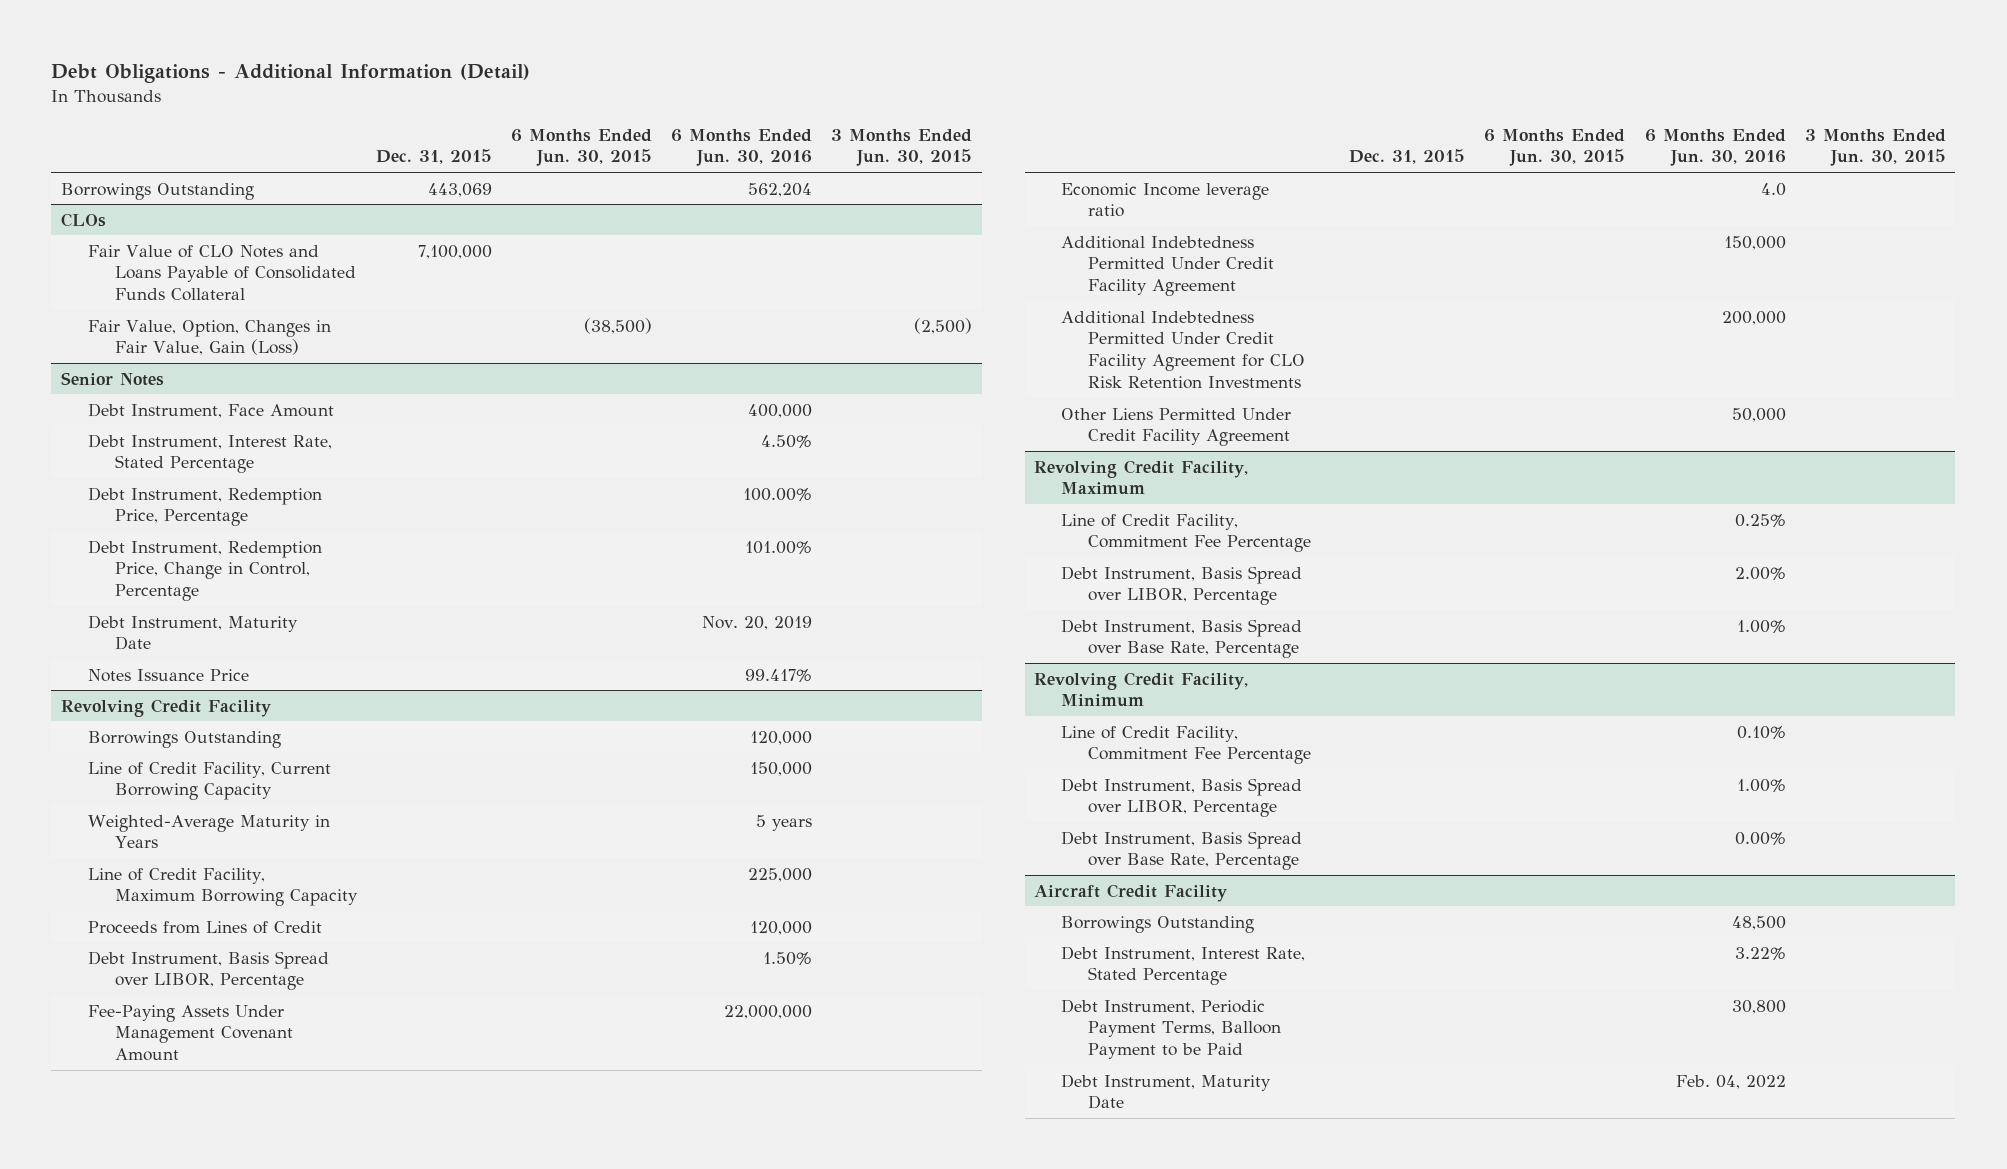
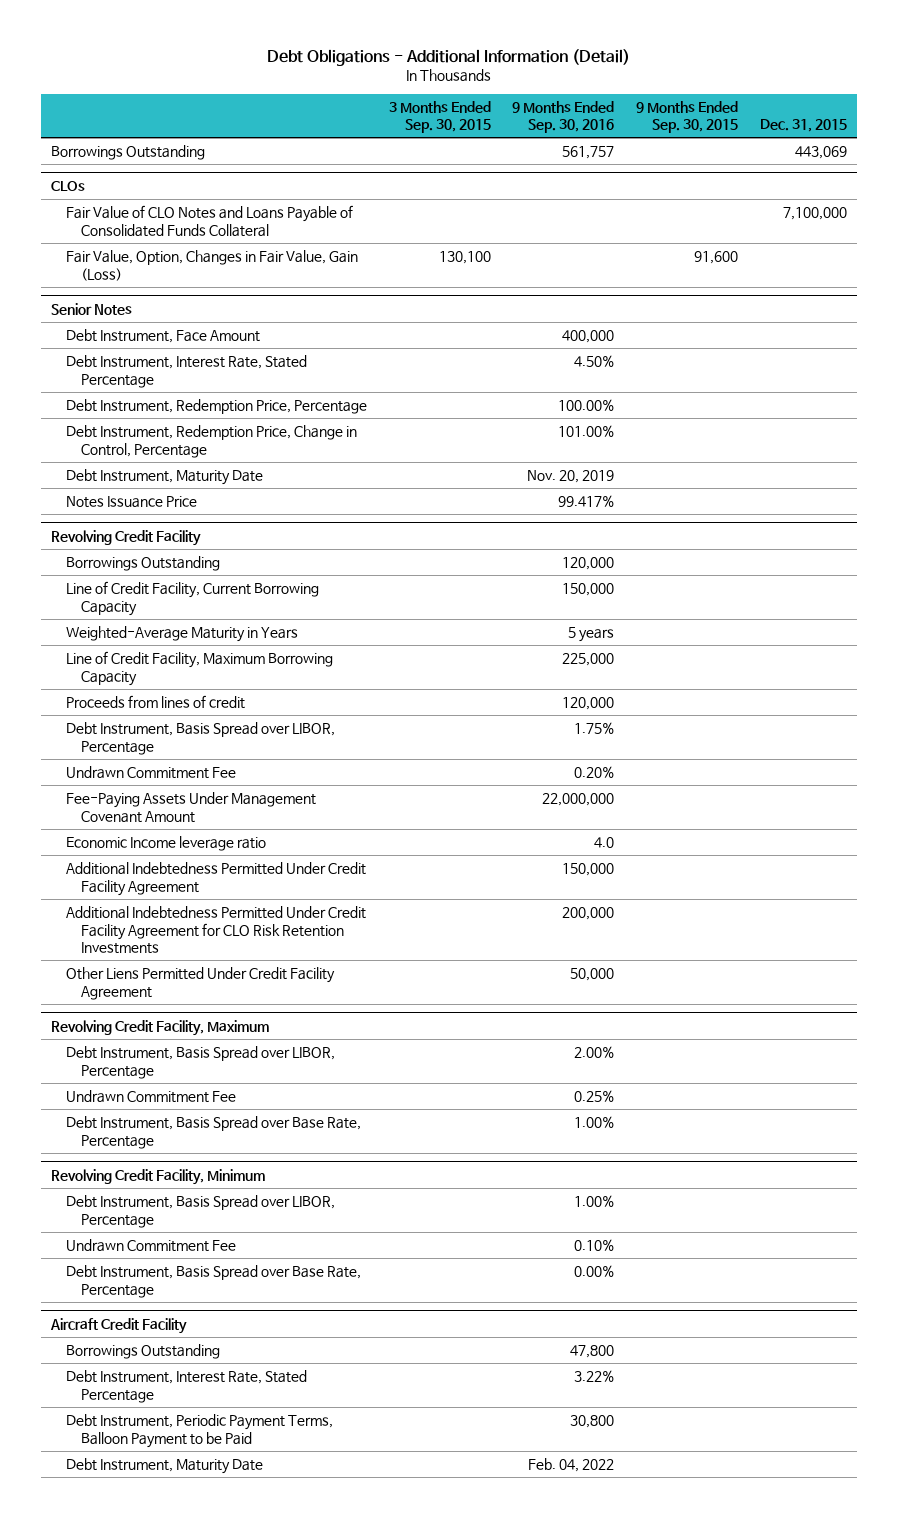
[510,128,652,167] 6 Months Ended Jun. 30, 2015 -> none
[670,128,812,167] 6 Months Ended Jun. 30, 2016 -> none
[831,128,973,167] 3 Months Ended Jun. 30, 2015 -> none
none -> [388,100,491,134] 3 Months Ended Sep. 30, 2015
none -> [512,100,615,134] 9 Months Ended Sep. 30, 2016
none -> [635,100,738,134] 9 Months Ended Sep. 30, 2015
[87,920,322,934] Proceeds from Lines of Credit -> [66,695,246,710] Proceeds from lines of credit
none -> [66,766,237,780] Undrawn Commitment Fee
[1061,513,1312,553] Line of Credit Facility, Commitment Fee Percentage -> none
none -> [66,1090,237,1104] Undrawn Commitment Fee
[1061,725,1312,765] Line of Credit Facility, Commitment Fee Percentage -> none
none -> [66,1239,237,1253] Undrawn Commitment Fee

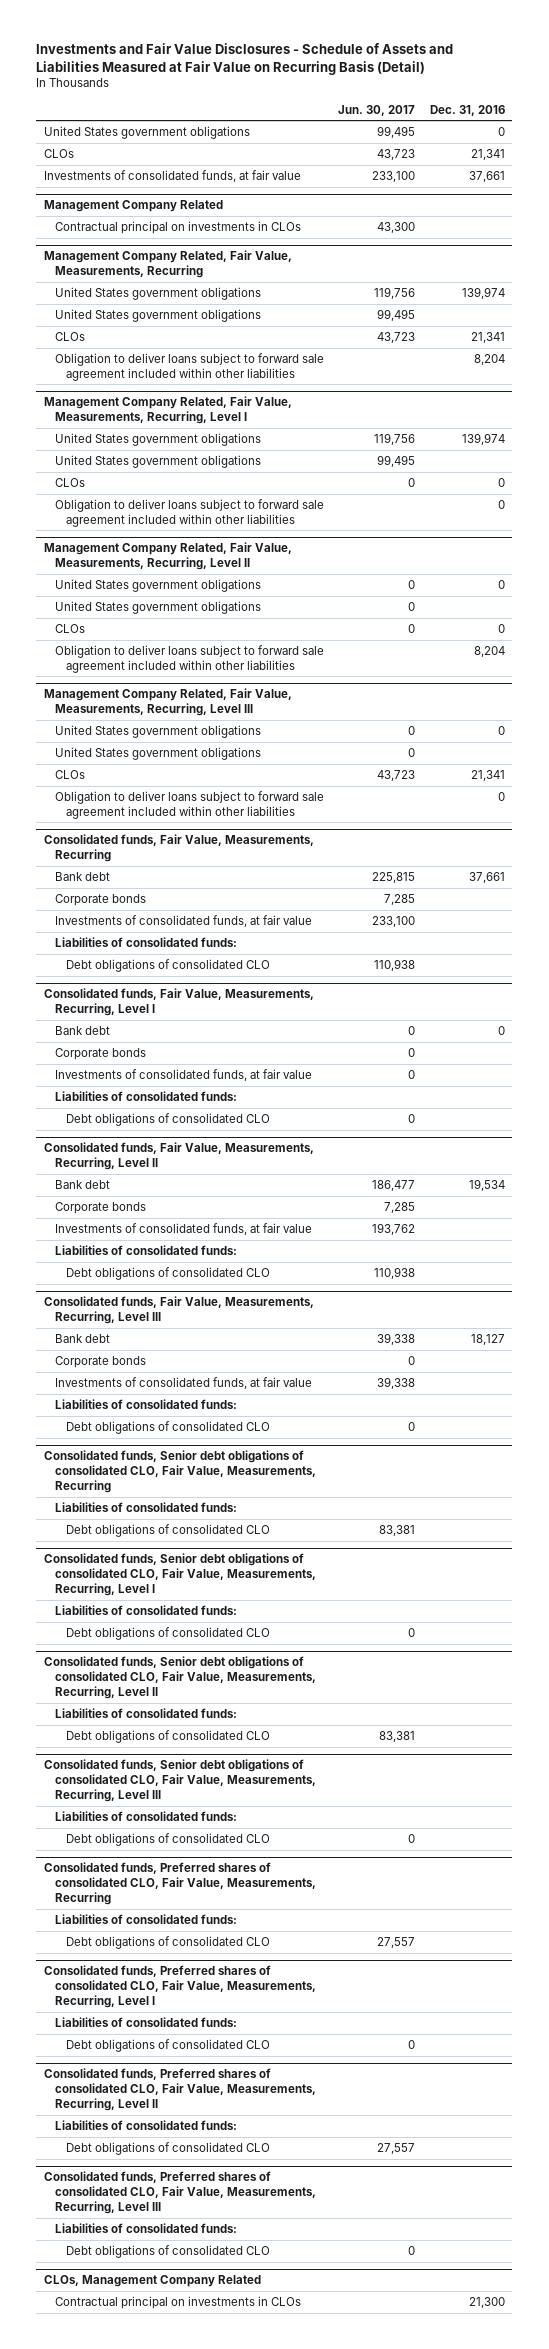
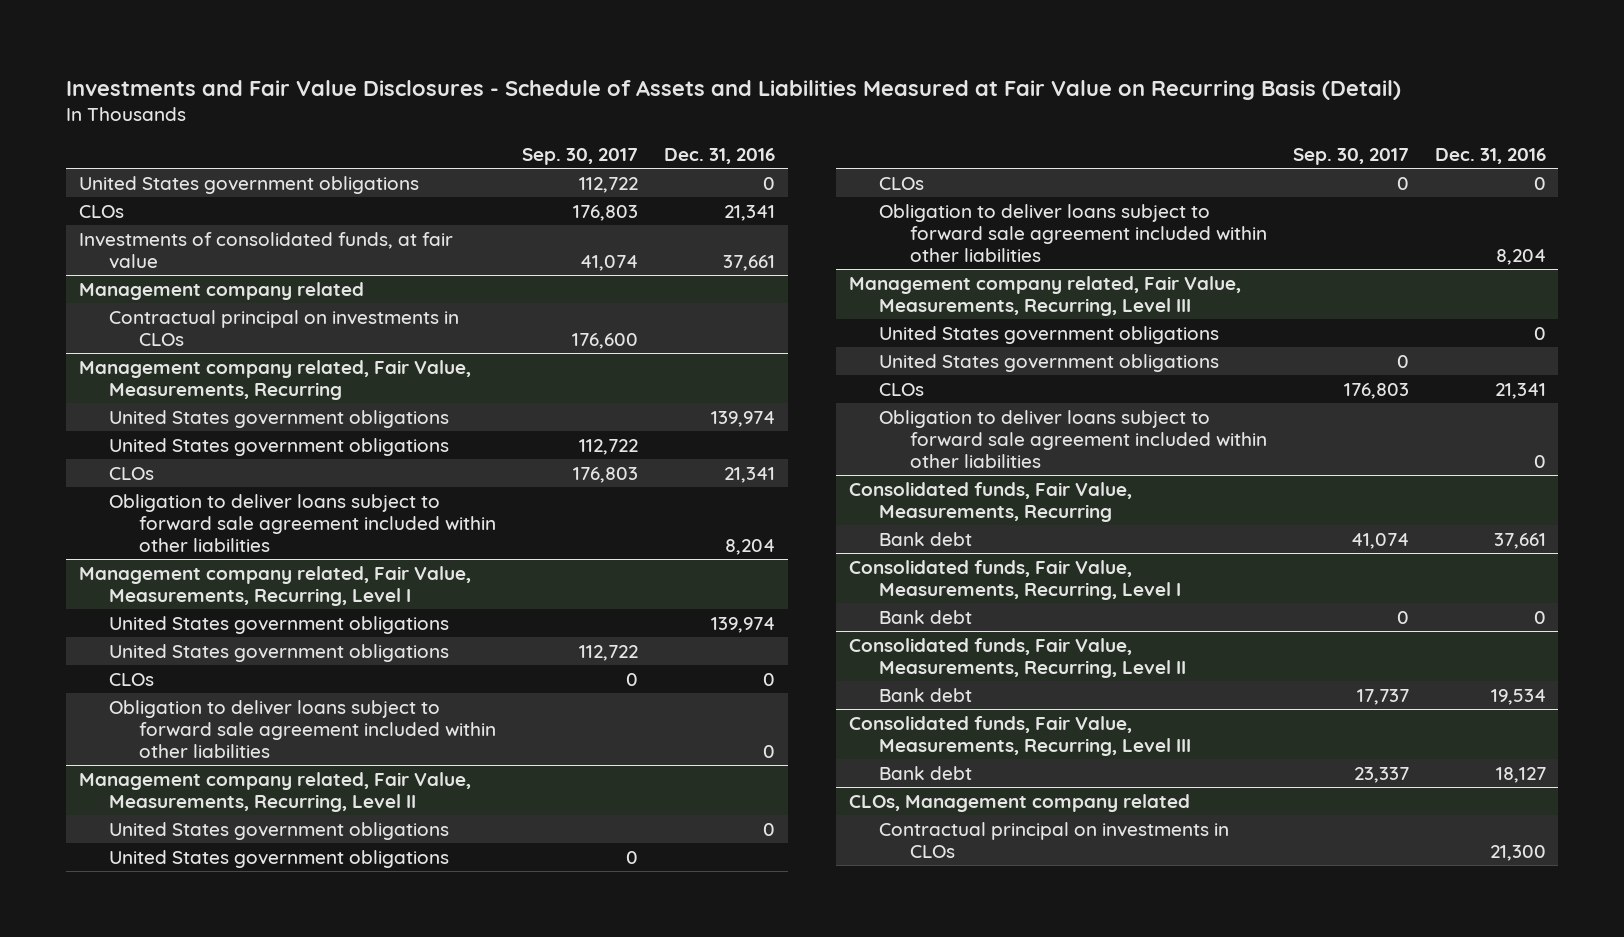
[338,104,416,116] Jun. 30, 2017 -> none
none -> [522,148,639,166] Sep. 30, 2017
[43,200,223,213] Management Company Related -> [78,281,364,300] Management company related
[43,250,292,279] Management Company Related, Fair Value, Measurements, Recurring -> [78,359,471,400] Management company related, Fair Value, Measurements, Recurring
[43,396,292,425] Management Company Related, Fair Value, Measurements, Recurring, Level I -> [78,565,471,606] Management company related, Fair Value, Measurements, Recurring, Level I
[43,542,292,571] Management Company Related, Fair Value, Measurements, Recurring, Level II -> [78,771,471,812] Management company related, Fair Value, Measurements, Recurring, Level II
[43,688,292,717] Management Company Related, Fair Value, Measurements, Recurring, Level III -> [849,275,1242,316] Management company related, Fair Value, Measurements, Recurring, Level III
[54,894,146,907] Corporate bonds -> none
[54,915,312,928] Investments of consolidated funds, at fair value -> none
[54,937,237,948] Liabilities of consolidated funds: -> none
[66,959,271,973] Debt obligations of consolidated CLO -> none
[54,1048,146,1061] Corporate bonds -> none
[54,1069,312,1082] Investments of consolidated funds, at fair value -> none
[54,1091,237,1102] Liabilities of consolidated funds: -> none
[66,1113,271,1127] Debt obligations of consolidated CLO -> none
[54,1202,146,1215] Corporate bonds -> none
[54,1223,312,1236] Investments of consolidated funds, at fair value -> none
[54,1245,237,1256] Liabilities of consolidated funds: -> none
[66,1267,271,1281] Debt obligations of consolidated CLO -> none
[54,1356,146,1369] Corporate bonds -> none
[54,1377,312,1390] Investments of consolidated funds, at fair value -> none
[54,1399,237,1410] Liabilities of consolidated funds: -> none
[66,1421,271,1435] Debt obligations of consolidated CLO -> none
[43,1450,316,1493] Consolidated funds, Senior debt obligations of consolidated CLO, Fair Value, Measurements, Recurring -> none
[54,1502,237,1513] Liabilities of consolidated funds: -> none
[66,1524,271,1538] Debt obligations of consolidated CLO -> none
[43,1553,316,1596] Consolidated funds, Senior debt obligations of consolidated CLO, Fair Value, Measurements, Recurring, Level I -> none
[54,1605,237,1616] Liabilities of consolidated funds: -> none
[66,1627,271,1641] Debt obligations of consolidated CLO -> none
[43,1656,316,1699] Consolidated funds, Senior debt obligations of consolidated CLO, Fair Value, Measurements, Recurring, Level II -> none
[54,1708,237,1719] Liabilities of consolidated funds: -> none
[66,1730,271,1744] Debt obligations of consolidated CLO -> none
[43,1759,316,1802] Consolidated funds, Senior debt obligations of consolidated CLO, Fair Value, Measurements, Recurring, Level III -> none
[54,1811,237,1822] Liabilities of consolidated funds: -> none
[66,1833,271,1847] Debt obligations of consolidated CLO -> none
[43,1862,316,1905] Consolidated funds, Preferred shares of consolidated CLO, Fair Value, Measurements, Recurring -> none
[54,1914,237,1925] Liabilities of consolidated funds: -> none
[66,1936,271,1950] Debt obligations of consolidated CLO -> none
[43,1965,316,2008] Consolidated funds, Preferred shares of consolidated CLO, Fair Value, Measurements, Recurring, Level I -> none
[54,2017,237,2028] Liabilities of consolidated funds: -> none
[66,2039,271,2053] Debt obligations of consolidated CLO -> none
[43,2068,316,2111] Consolidated funds, Preferred shares of consolidated CLO, Fair Value, Measurements, Recurring, Level II -> none
[54,2120,237,2131] Liabilities of consolidated funds: -> none
[66,2142,271,2156] Debt obligations of consolidated CLO -> none
[43,2171,316,2214] Consolidated funds, Preferred shares of consolidated CLO, Fair Value, Measurements, Recurring, Level III -> none
[54,2223,237,2234] Liabilities of consolidated funds: -> none
[66,2245,271,2259] Debt obligations of consolidated CLO -> none
[43,2275,261,2288] CLOs, Management Company Related -> [849,793,1191,812] CLOs, Management company related

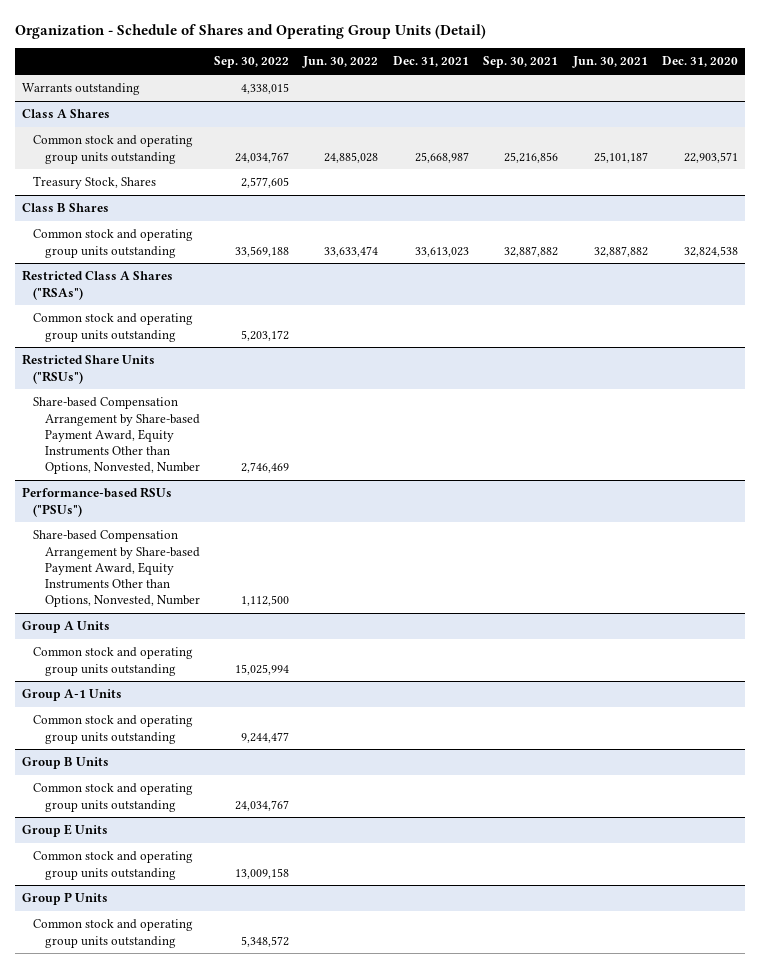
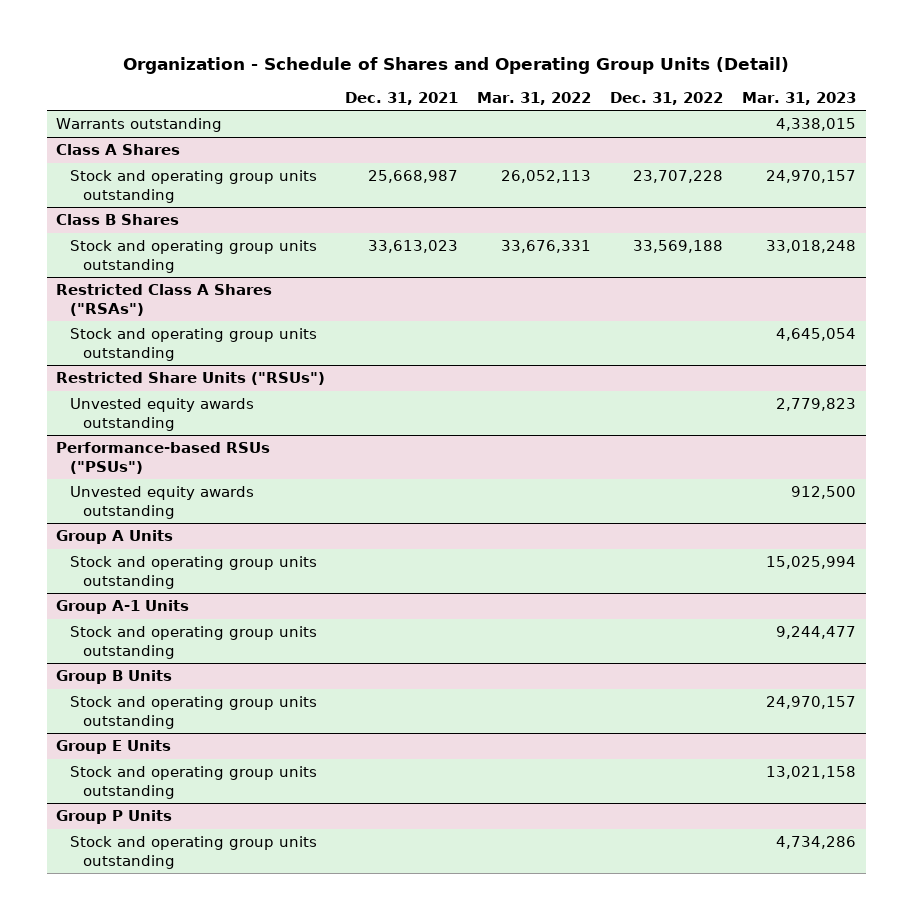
[213,56,289,69] Sep. 30, 2022 -> none
[302,56,379,69] Jun. 30, 2022 -> none
[483,56,559,69] Sep. 30, 2021 -> none
[571,56,648,69] Jun. 30, 2021 -> none
[662,56,739,68] Dec. 31, 2020 -> none
none -> [476,91,591,105] Mar. 31, 2022
none -> [610,91,724,105] Dec. 31, 2022
none -> [742,91,857,105] Mar. 31, 2023
[33,176,157,190] Treasury Stock, Shares -> none
[33,135,194,164] Common stock and operating group units outstanding -> [69,170,317,203] Stock and operating group units outstanding
[33,229,194,258] Common stock and operating group units outstanding -> [69,240,317,273] Stock and operating group units outstanding
[33,313,194,342] Common stock and operating group units outstanding -> [69,328,317,361] Stock and operating group units outstanding
[33,397,200,475] Share-based Compensation Arrangement by Share-based Payment Award, Equity Instruments Other than Options, Nonvested, Number -> [69,398,254,431] Unvested equity awards outstanding
[33,530,200,608] Share-based Compensation Arrangement by Share-based Payment Award, Equity Instruments Other than Options, Nonvested, Number -> [69,486,254,519] Unvested equity awards outstanding
[33,647,194,676] Common stock and operating group units outstanding -> [69,556,317,589] Stock and operating group units outstanding
[33,715,194,744] Common stock and operating group units outstanding -> [69,626,317,659] Stock and operating group units outstanding
[33,783,194,812] Common stock and operating group units outstanding -> [69,696,317,729] Stock and operating group units outstanding
[33,851,194,880] Common stock and operating group units outstanding -> [69,766,317,799] Stock and operating group units outstanding
[33,919,194,948] Common stock and operating group units outstanding -> [69,836,317,869] Stock and operating group units outstanding

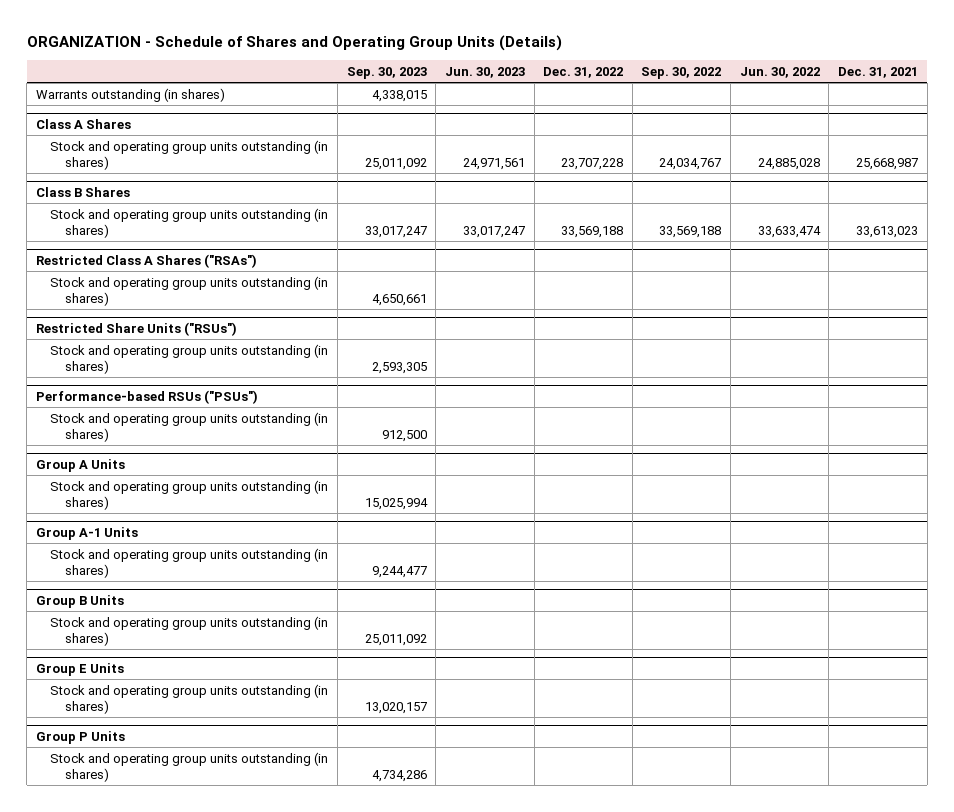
[123,56,790,74] Organization - Schedule of Shares and Operating Group Units (Detail) -> [26,35,562,52] ORGANIZATION - Schedule of Shares and Operating Group Units (Details)
[476,91,591,105] Mar. 31, 2022 -> none
[742,91,857,105] Mar. 31, 2023 -> none
none -> [346,66,427,79] Sep. 30, 2023
none -> [444,66,525,78] Jun. 30, 2023
none -> [641,66,722,79] Sep. 30, 2022
none -> [739,66,820,78] Jun. 30, 2022
[56,118,223,133] Warrants outstanding -> [36,87,226,102] Warrants outstanding (in shares)
[69,170,317,203] Stock and operating group units outstanding -> [50,139,329,170] Stock and operating group units outstanding (in shares)
[69,240,317,273] Stock and operating group units outstanding -> [50,207,329,238] Stock and operating group units outstanding (in shares)
[69,328,317,361] Stock and operating group units outstanding -> [50,275,329,306] Stock and operating group units outstanding (in shares)
[69,398,254,431] Unvested equity awards outstanding -> none
none -> [50,343,329,374] Stock and operating group units outstanding (in shares)
[69,486,254,519] Unvested equity awards outstanding -> none
none -> [50,411,329,442] Stock and operating group units outstanding (in shares)
[69,556,317,589] Stock and operating group units outstanding -> [50,479,329,510] Stock and operating group units outstanding (in shares)
[69,626,317,659] Stock and operating group units outstanding -> [50,547,329,578] Stock and operating group units outstanding (in shares)
[69,696,317,729] Stock and operating group units outstanding -> [50,615,329,646] Stock and operating group units outstanding (in shares)
[69,766,317,799] Stock and operating group units outstanding -> [50,683,329,714] Stock and operating group units outstanding (in shares)
[69,836,317,869] Stock and operating group units outstanding -> [50,751,329,782] Stock and operating group units outstanding (in shares)

